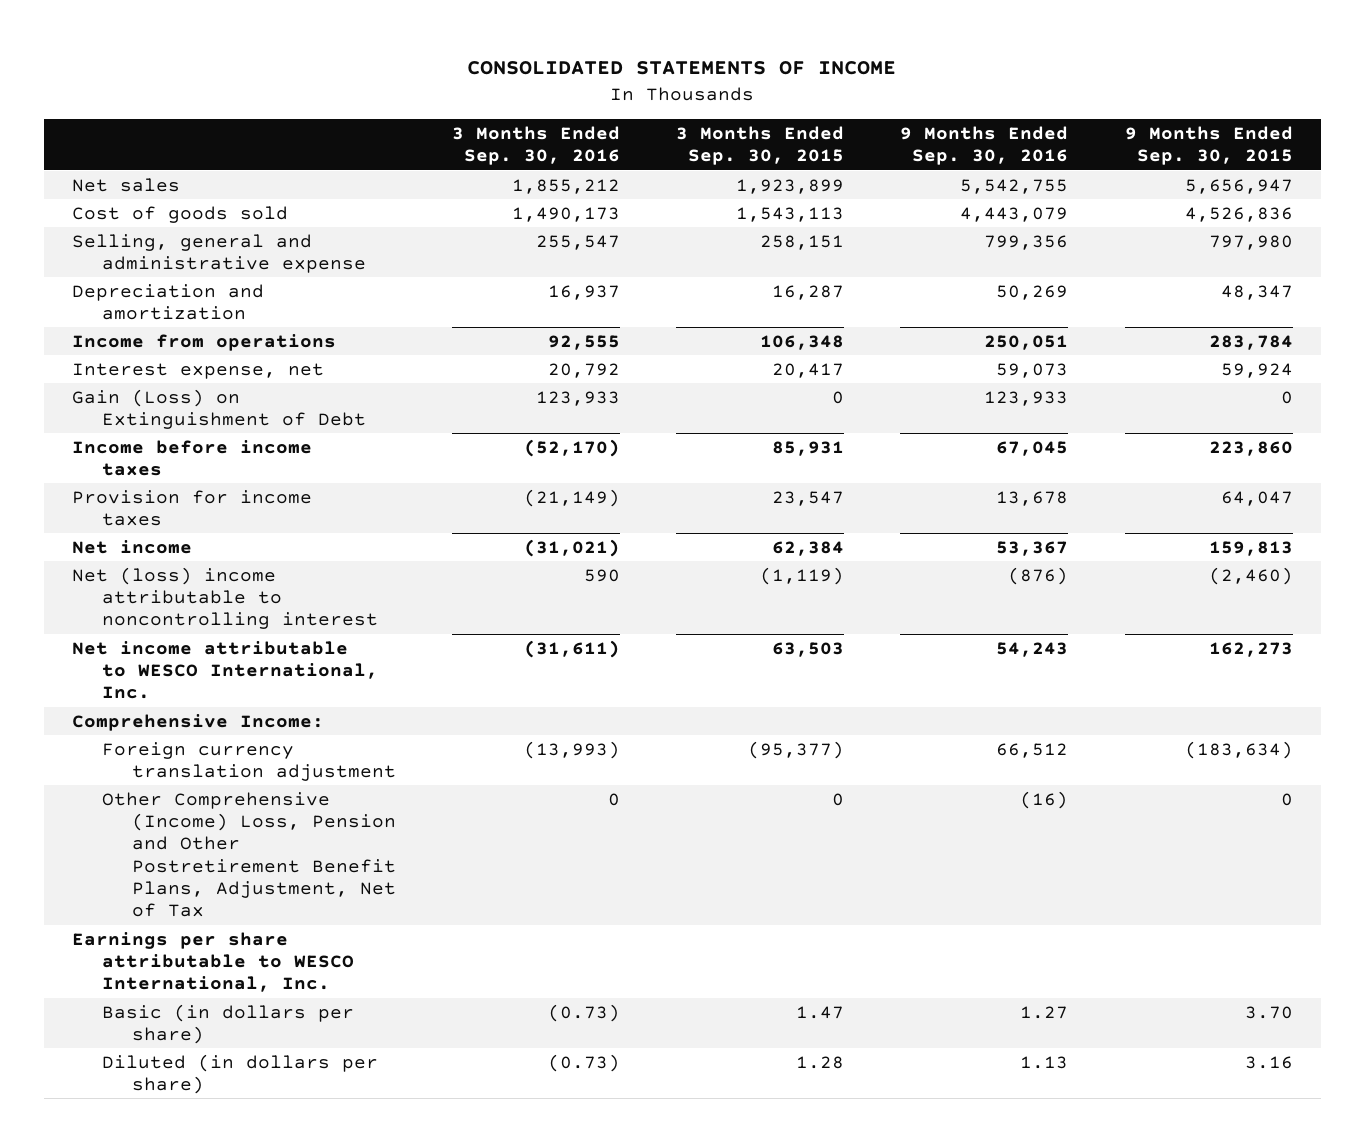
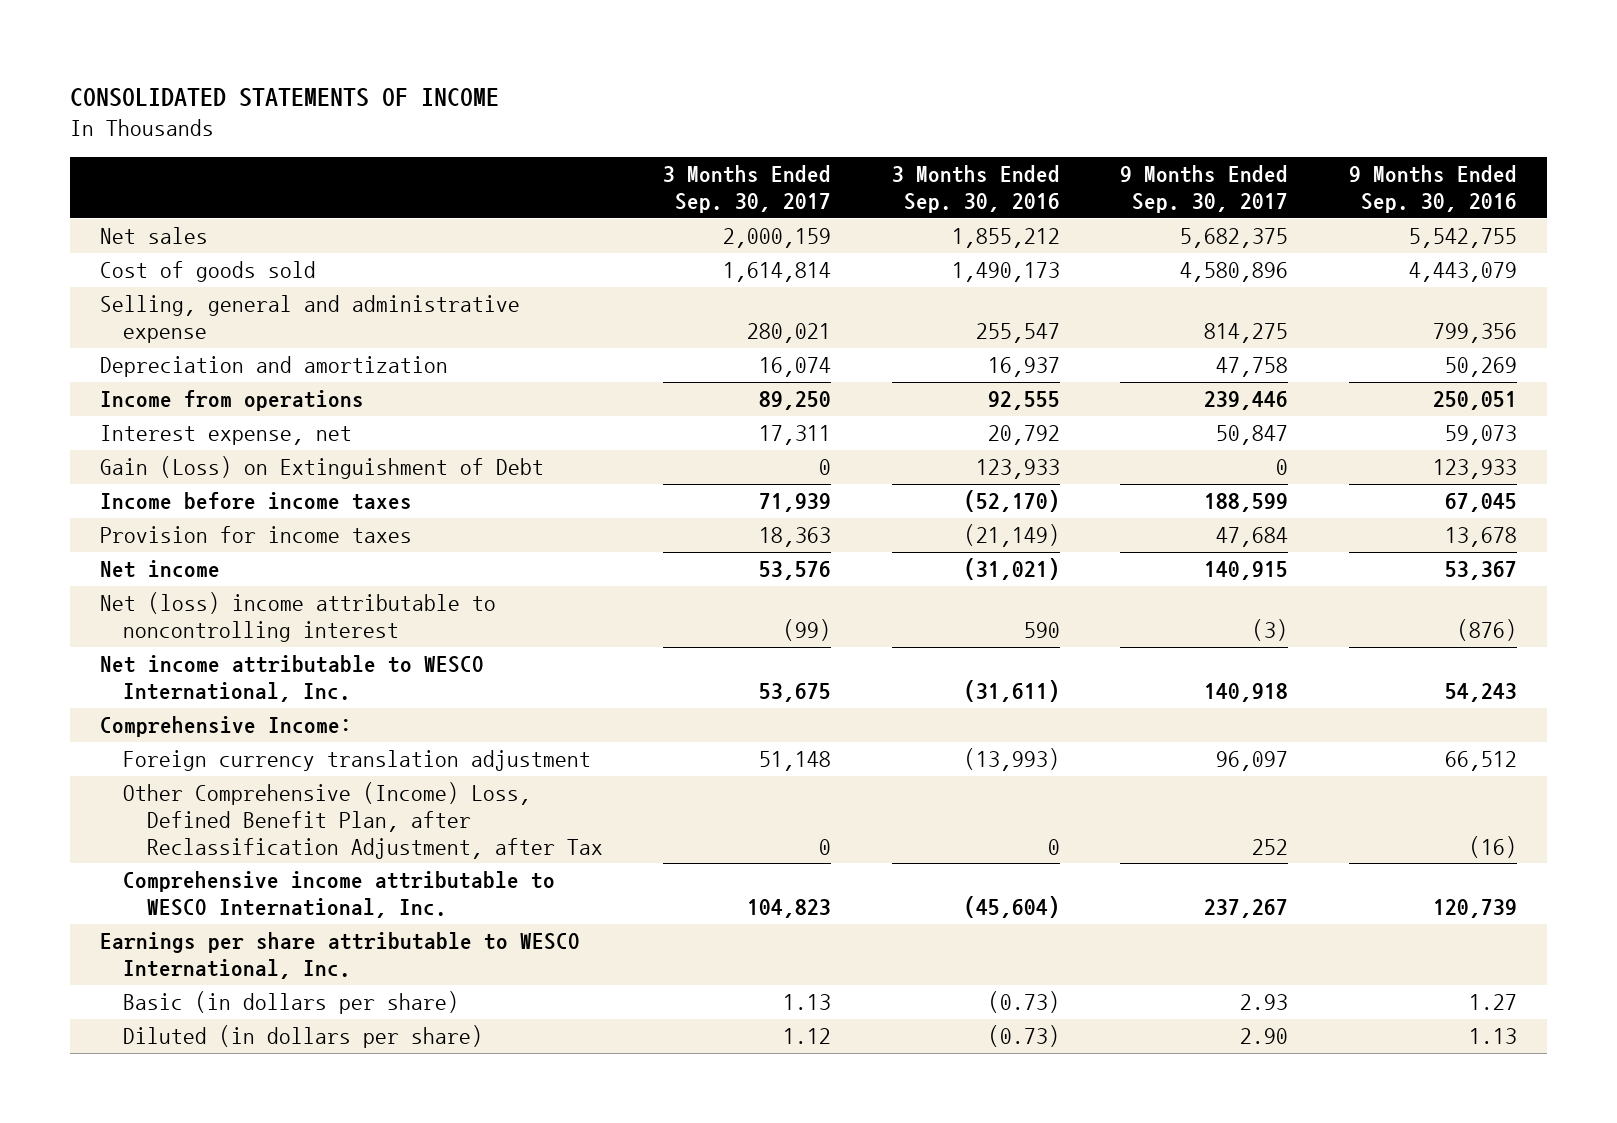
[676,125,845,166] 3 Months Ended Sep. 30, 2015 -> none
[1124,125,1293,166] 9 Months Ended Sep. 30, 2015 -> none
none -> [663,165,832,213] 3 Months Ended Sep. 30, 2017
none -> [1120,165,1289,213] 9 Months Ended Sep. 30, 2017
[101,791,397,918] Other Comprehensive (Income) Loss, Pension and Other Postretirement Benefit Plans, Adjustment, Net of Tax -> [123,782,603,859] Other Comprehensive (Income) Loss, Defined Benefit Plan, after Reclassification Adjustment, after Tax
none -> [123,871,556,918] Comprehensive income attributable to WESCO International, Inc.

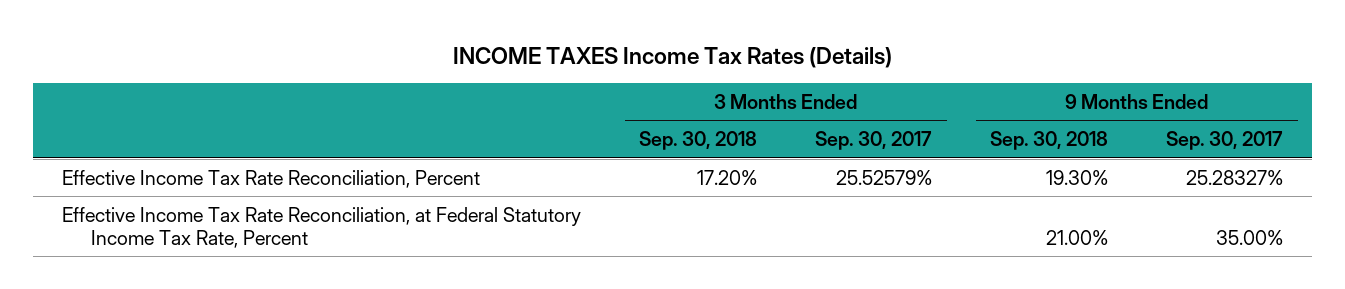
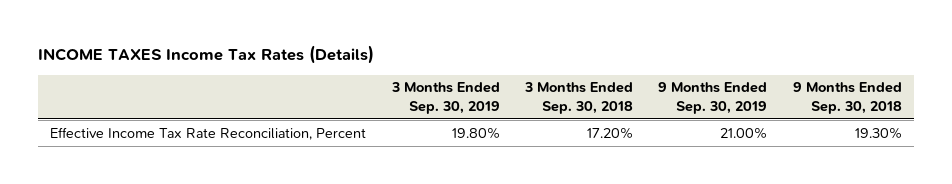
[815,131,933,151] Sep. 30, 2017 -> none
[1166,131,1284,151] Sep. 30, 2017 -> none
none -> [390,82,500,114] 3 Months Ended Sep. 30, 2019
none -> [658,82,768,114] 9 Months Ended Sep. 30, 2019
[62,206,582,248] Effective Income Tax Rate Reconciliation, at Federal Statutory Income Tax Rate, Percent -> none

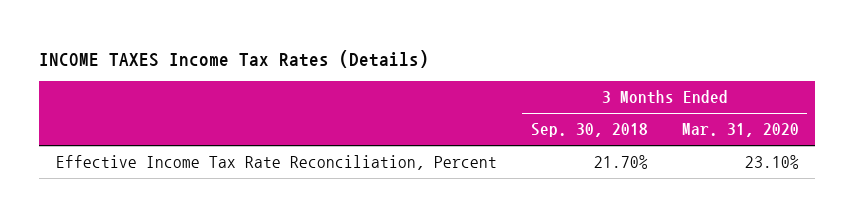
[390,82,500,114] 3 Months Ended Sep. 30, 2019 -> none
[658,82,768,114] 9 Months Ended Sep. 30, 2019 -> none
[792,82,902,114] 9 Months Ended Sep. 30, 2018 -> none
none -> [681,123,799,138] Mar. 31, 2020
[587,126,634,139] 17.20% -> [593,155,648,170] 21.70%

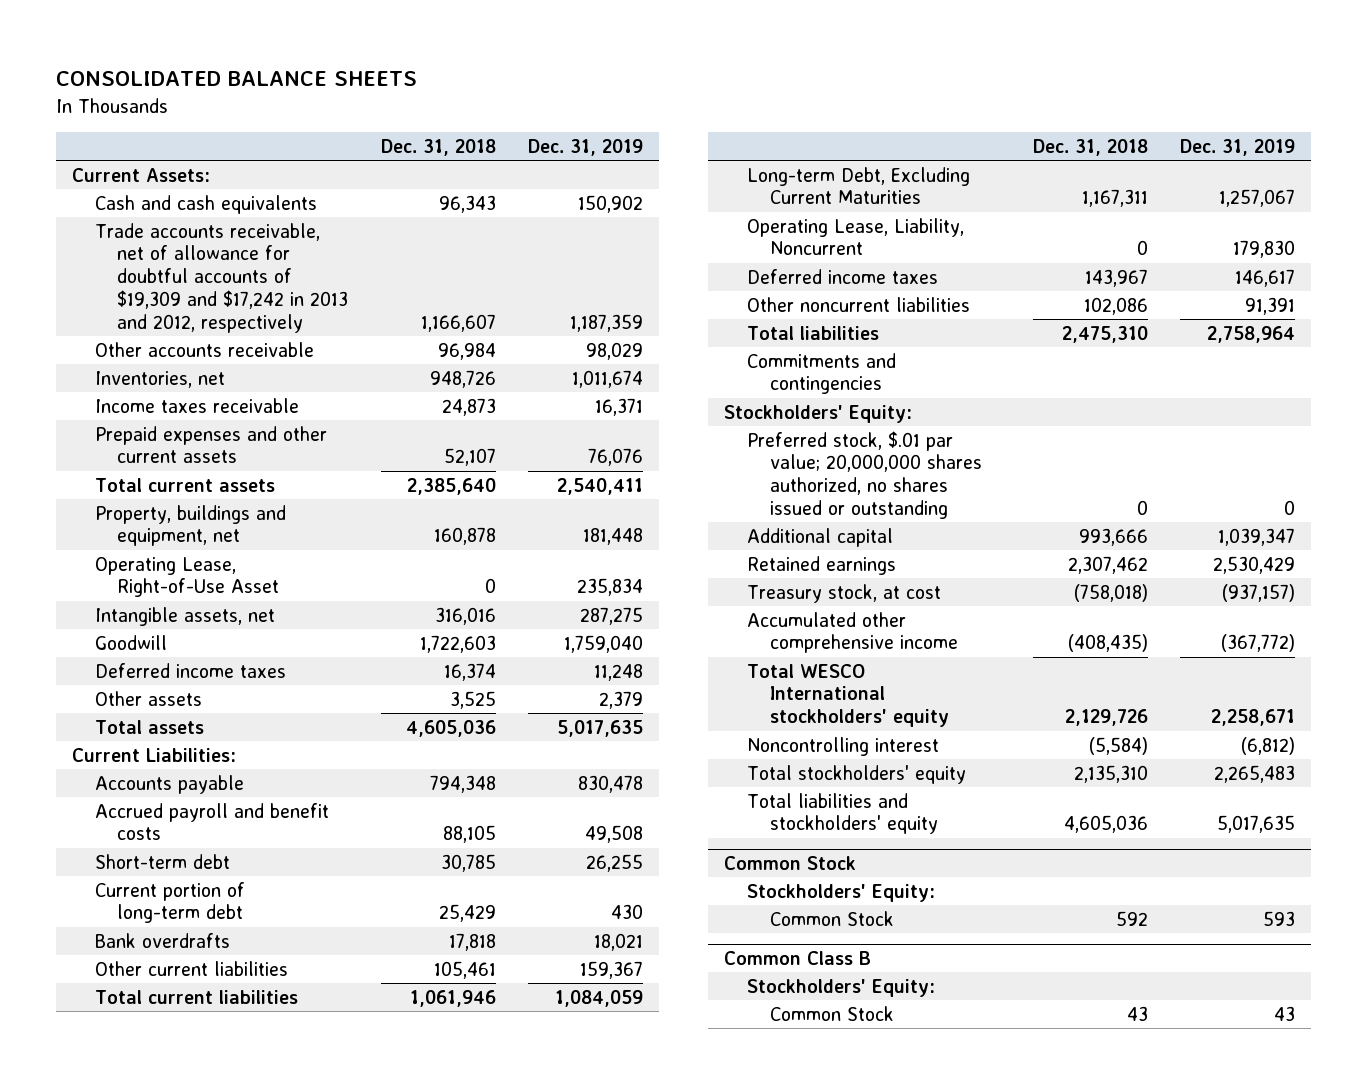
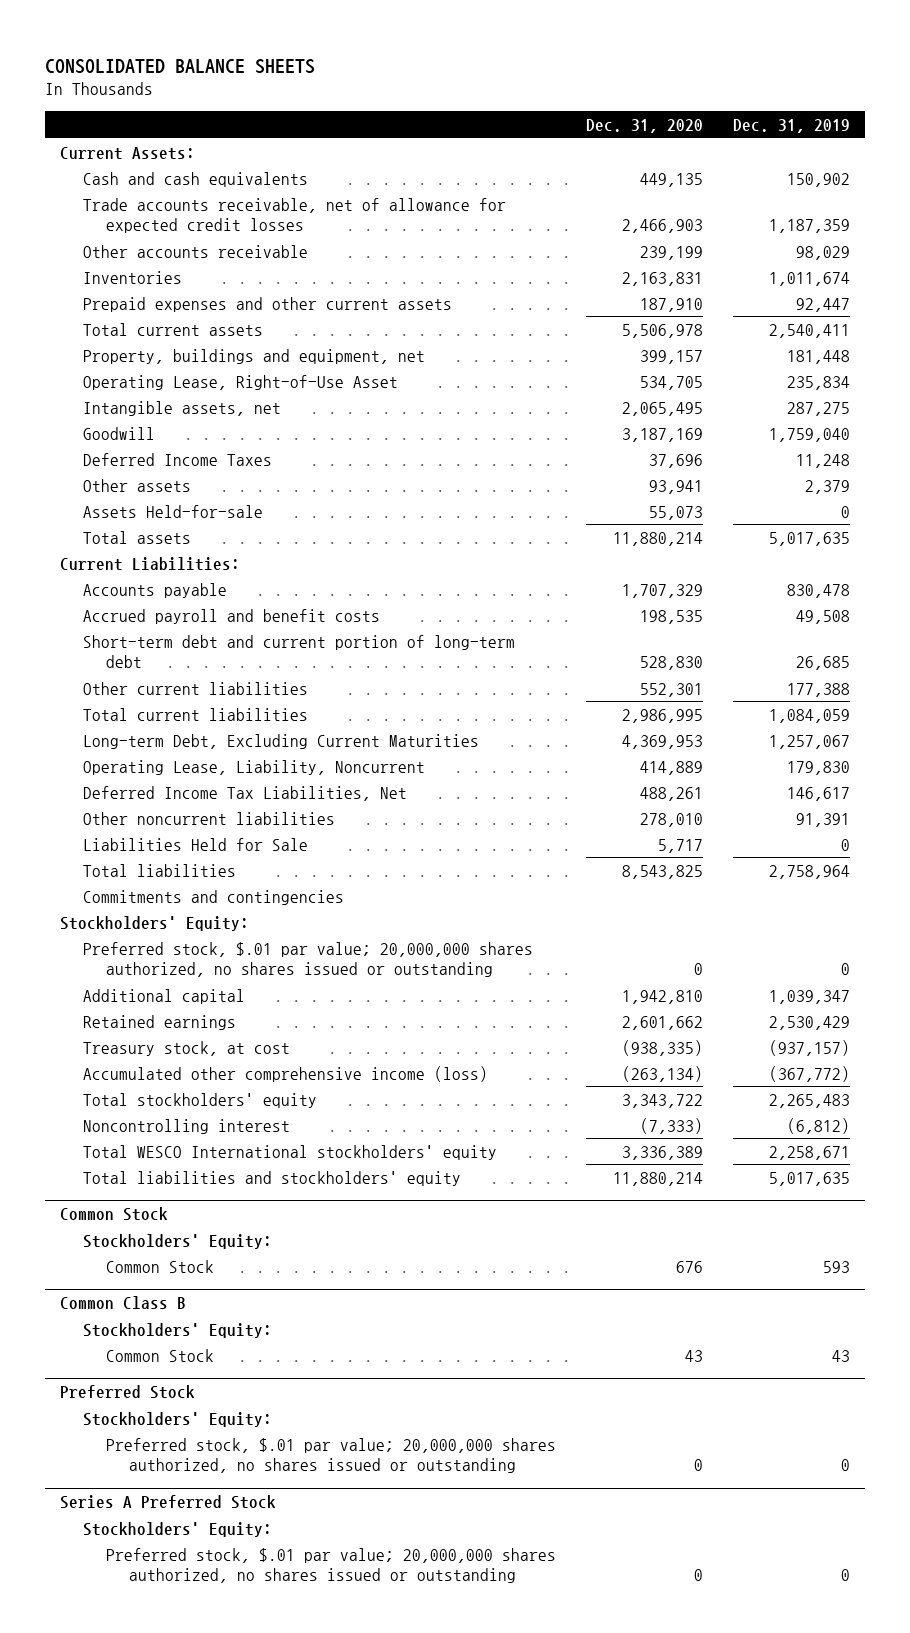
[380,138,496,156] Dec. 31, 2018 -> none
none -> [586,118,704,133] Dec. 31, 2020
[94,222,349,333] Trade accounts receivable, net of allowance for doubtful accounts of $19,309 and $17,242 in 2013 and 2012, respectively -> [83,197,507,234] Trade accounts receivable, net of allowance for expected credit losses
[94,397,299,413] Income taxes receivable -> none
[94,370,225,388] Inventories, net -> [83,270,183,284] Inventories
[587,448,643,467] 76,076 -> [795,297,850,312] 92,447
[94,662,286,678] Deferred income taxes -> [83,452,273,466] Deferred Income Taxes
none -> [83,504,264,518] Assets Held-for-sale
[94,853,230,869] Short-term debt -> none
[94,932,230,948] Bank overdrafts -> none
[94,881,245,924] Current portion of long-term debt -> [83,634,516,669] Short-term debt and current portion of long-term debt
[610,904,643,920] 430 -> [795,656,850,671] 26,685
[579,960,643,979] 159,367 -> [786,682,850,697] 177,388
[746,268,938,284] Deferred income taxes -> [83,785,408,801] Deferred Income Tax Liabilities, Net
none -> [83,837,309,851] Liabilities Held for Sale
[746,611,958,654] Accumulated other comprehensive income -> [83,1065,489,1082] Accumulated other comprehensive income (loss)
[746,736,939,756] Noncontrolling interest -> [83,1118,291,1134] Noncontrolling interest
[746,663,949,728] Total WESCO International stockholders' equity -> [83,1144,498,1160] Total WESCO International stockholders' equity
none -> [60,1384,196,1399] Preferred Stock
none -> [83,1411,273,1427] Stockholders' Equity:
none -> [106,1437,557,1474] Preferred stock, $.01 par value; 20,000,000 shares authorized, no shares issued or outstanding
none -> [60,1494,277,1509] Series A Preferred Stock
none -> [83,1521,273,1537] Stockholders' Equity:
none -> [106,1547,557,1584] Preferred stock, $.01 par value; 20,000,000 shares authorized, no shares issued or outstanding

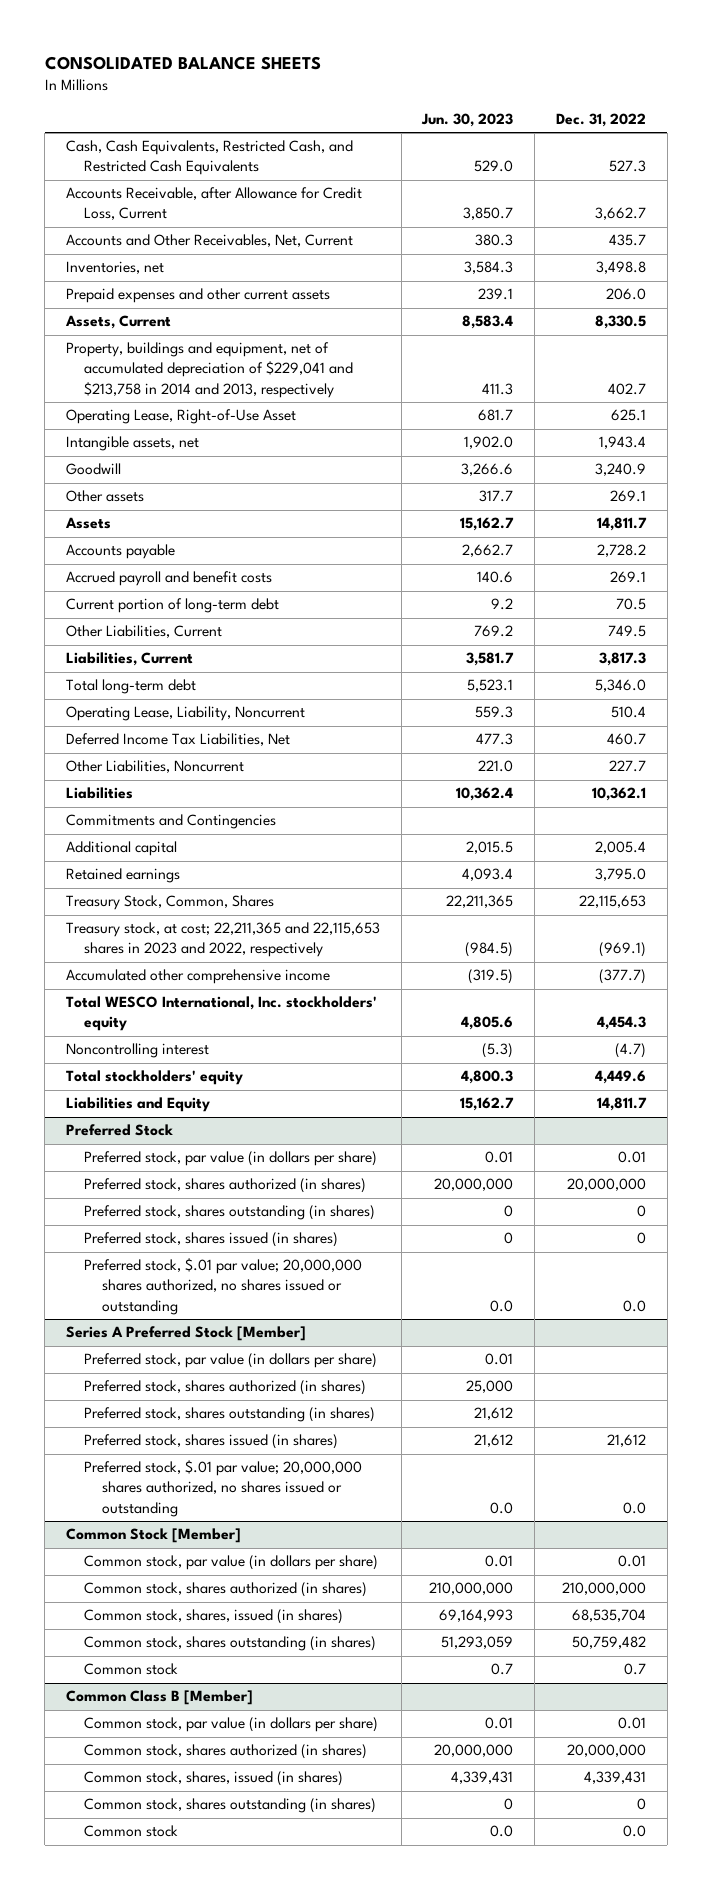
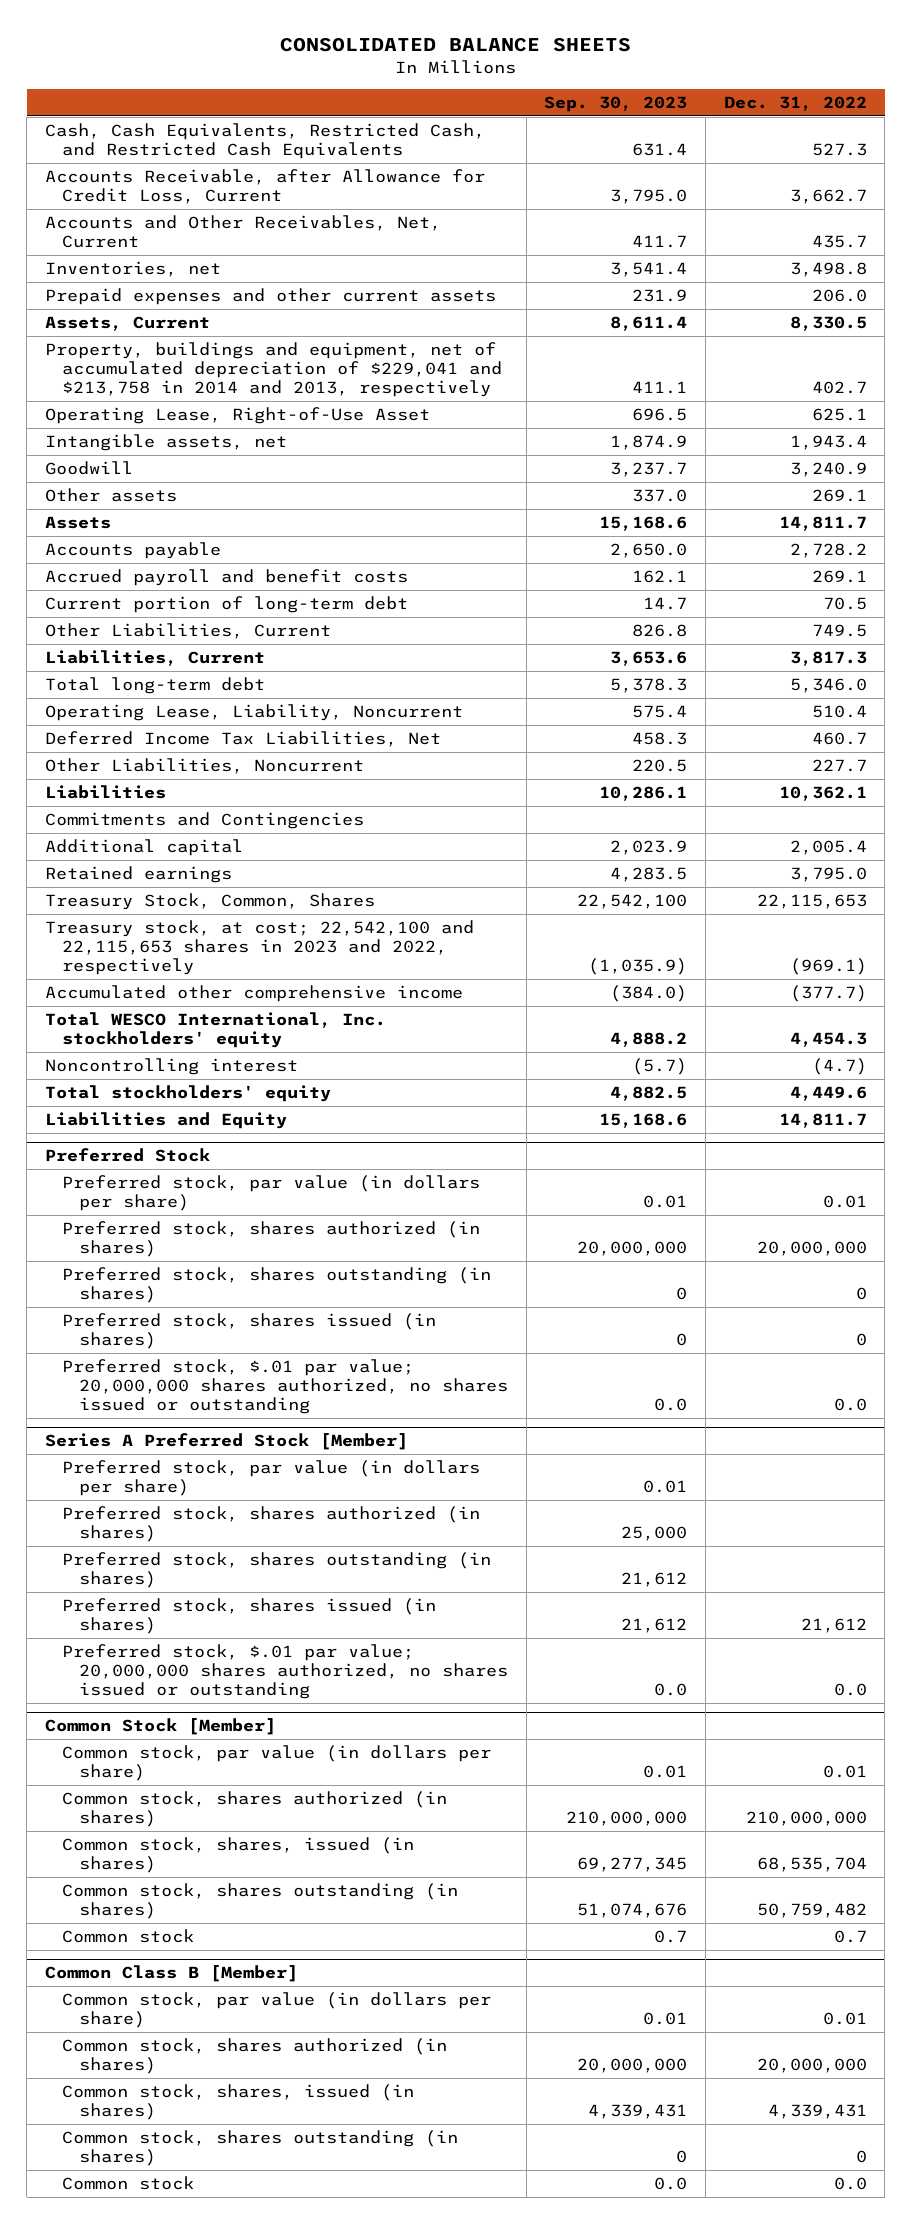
[421,113,514,128] Jun. 30, 2023 -> none
none -> [544,95,688,112] Sep. 30, 2023
[65,922,380,958] Treasury stock, at cost; 22,211,365 and 22,115,653 shares in 2023 and 2022, respectively -> [44,919,474,976] Treasury stock, at cost; 22,542,100 and 22,115,653 shares in 2023 and 2022, respectively

